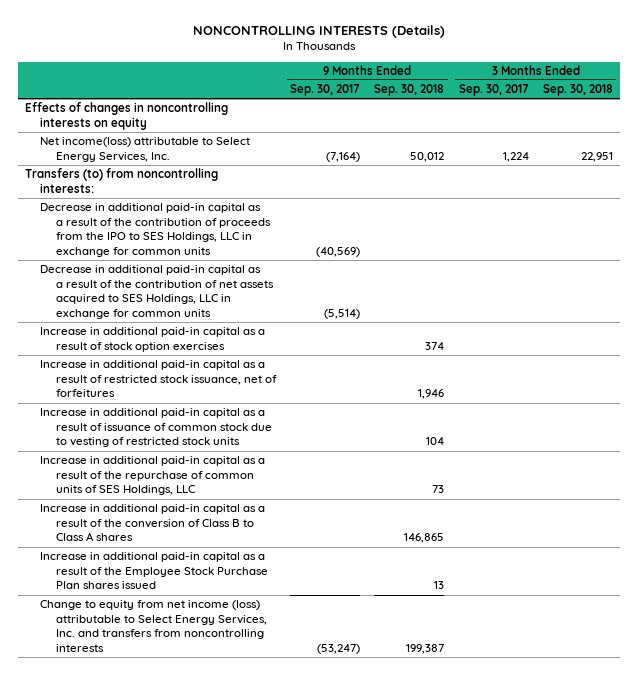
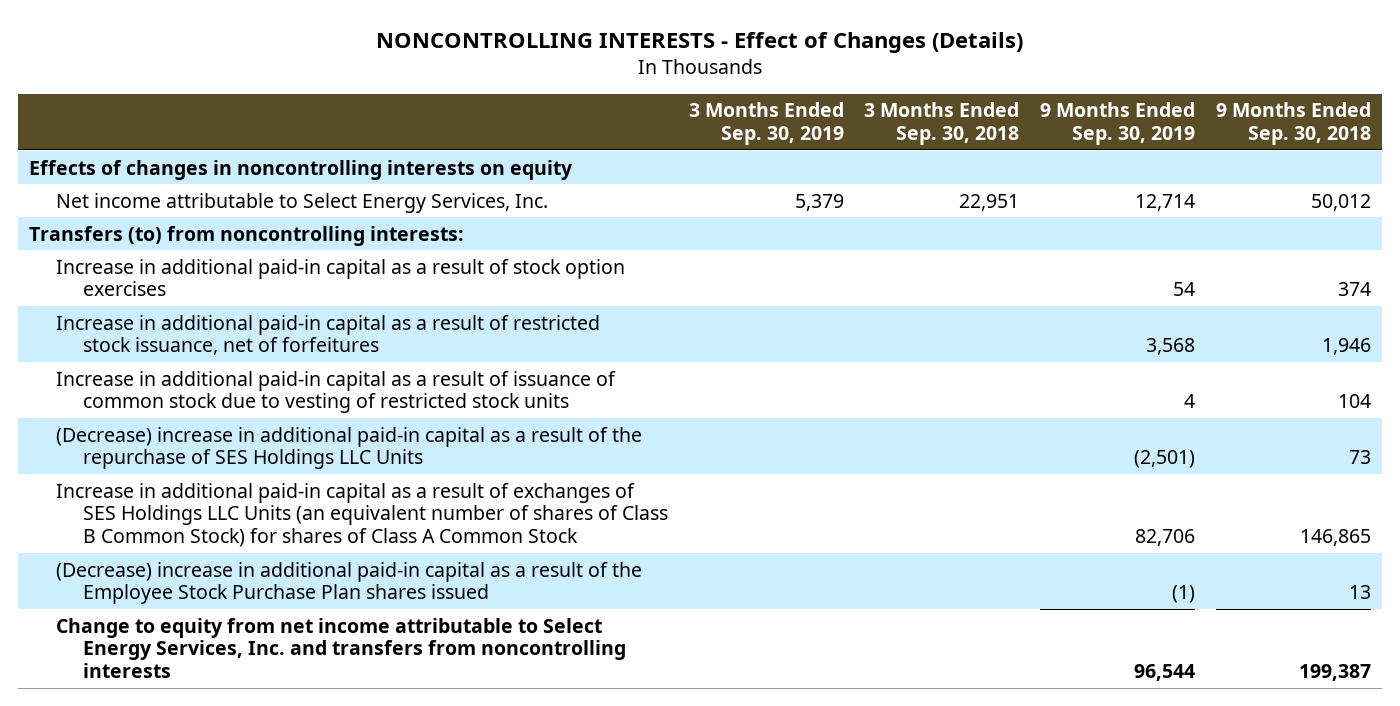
[192,25,445,39] NONCONTROLLING INTERESTS (Details) -> [375,32,1023,54] NONCONTROLLING INTERESTS - Effect of Changes (Details)
[290,84,361,97] Sep. 30, 2017 -> none
[458,84,529,97] Sep. 30, 2017 -> none
none -> [688,102,844,146] 3 Months Ended Sep. 30, 2019
none -> [1040,102,1196,146] 9 Months Ended Sep. 30, 2019
[40,137,251,162] Net income(loss) attributable to Select Energy Services, Inc. -> [55,192,548,213] Net income attributable to Select Energy Services, Inc.
[40,203,272,258] Decrease in additional paid-in capital as a result of the contribution of proceeds from the IPO to SES Holdings, LLC in exchange for common units -> none
[40,265,275,320] Decrease in additional paid-in capital as a result of the contribution of net assets acquired to SES Holdings, LLC in exchange for common units -> none
[40,456,266,496] Increase in additional paid-in capital as a result of the repurchase of common units of SES Holdings, LLC -> [55,426,642,470] (Decrease) increase in additional paid-in capital as a result of the repurchase of SES Holdings LLC Units
[40,504,266,542] Increase in additional paid-in capital as a result of the conversion of Class B to Class A shares -> [55,482,668,548] Increase in additional paid-in capital as a result of exchanges of SES Holdings LLC Units (an equivalent number of shares of Class B Common Stock) for shares of Class A Common Stock
[40,552,269,590] Increase in additional paid-in capital as a result of the Employee Stock Purchase Plan shares issued -> [55,561,642,605] (Decrease) increase in additional paid-in capital as a result of the Employee Stock Purchase Plan shares issued
[40,600,268,653] Change to equity from net income (loss) attributable to Select Energy Services, Inc. and transfers from noncontrolling interests -> [55,617,626,679] Change to equity from net income attributable to Select Energy Services, Inc. and transfers from noncontrolling interests

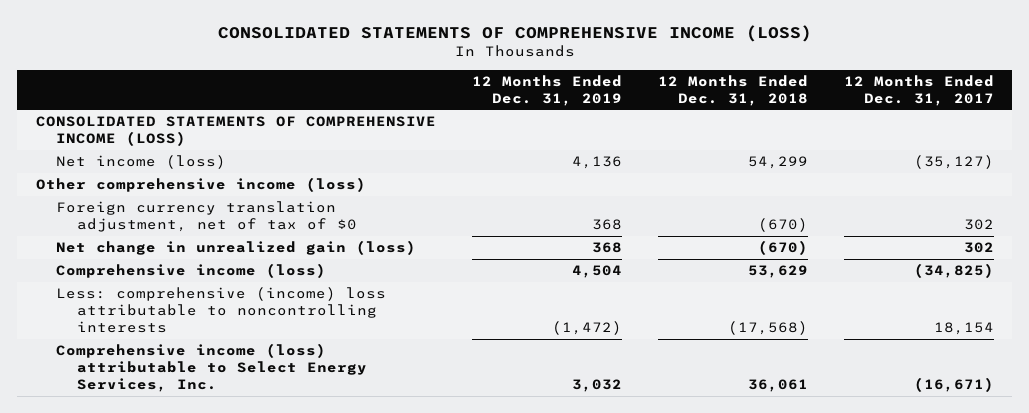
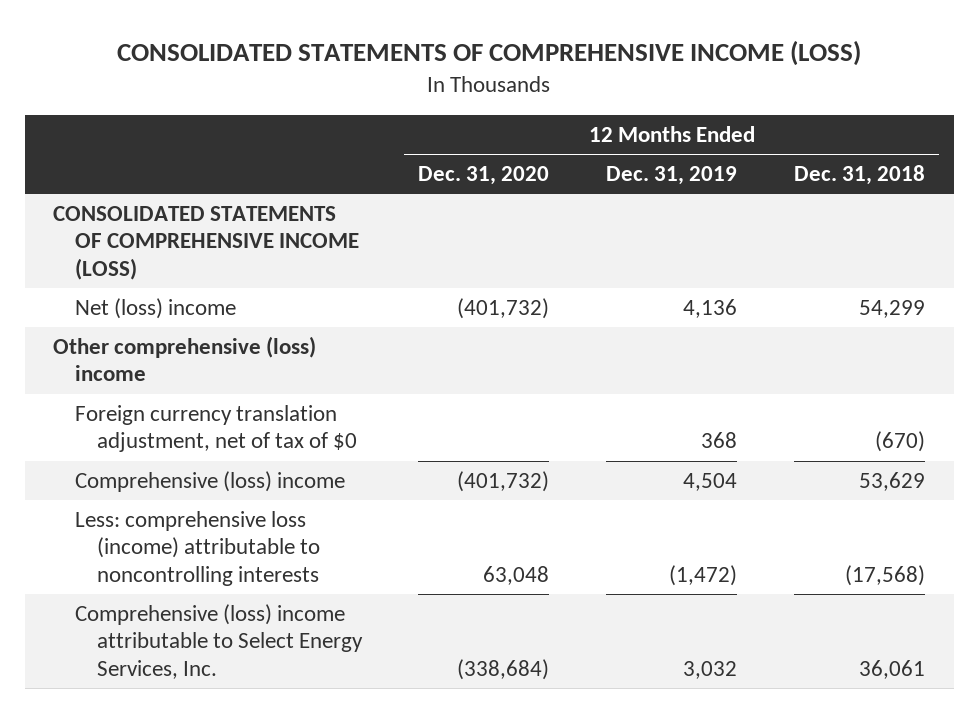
[843,74,994,106] 12 Months Ended Dec. 31, 2017 -> none
none -> [418,166,550,186] Dec. 31, 2020
[56,155,227,170] Net income (loss) -> [74,298,236,320] Net (loss) income
[35,177,366,193] Other comprehensive income (loss) -> [53,336,317,382] Other comprehensive (loss) income
[56,240,417,256] Net change in unrealized gain (loss) -> none
[56,263,327,279] Comprehensive income (loss) -> [74,471,345,493] Comprehensive (loss) income
[56,287,387,333] Less: comprehensive (income) loss attributable to noncontrolling interests -> [74,511,320,586] Less: comprehensive loss (income) attributable to noncontrolling interests
[56,343,368,392] Comprehensive income (loss) attributable to Select Energy Services, Inc. -> [74,604,363,679] Comprehensive (loss) income attributable to Select Energy Services, Inc.

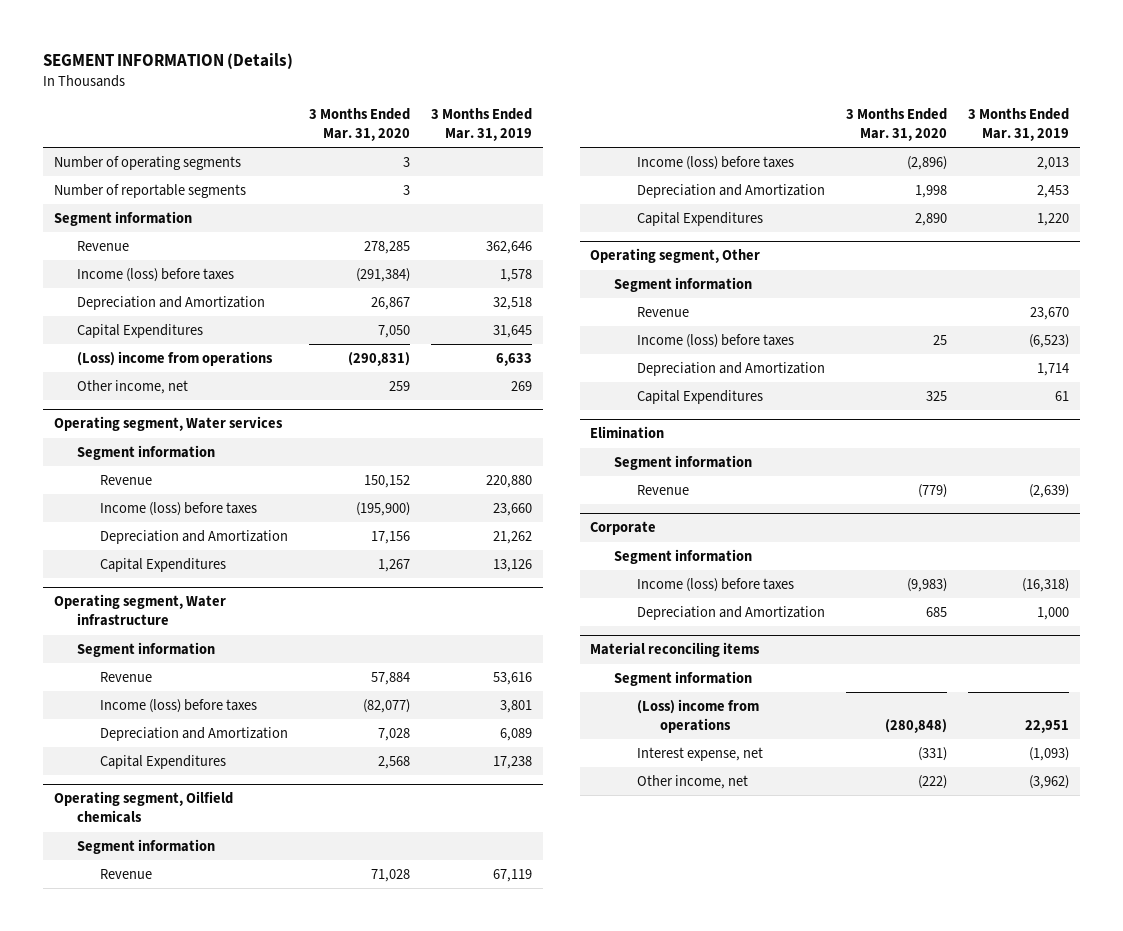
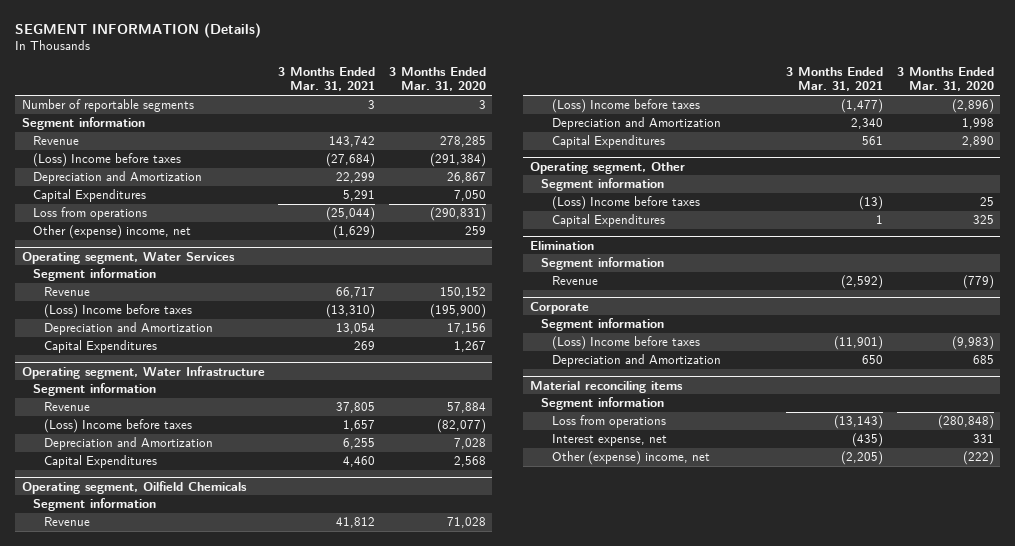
[431,108,533,142] 3 Months Ended Mar. 31, 2019 -> none
none -> [278,67,376,92] 3 Months Ended Mar. 31, 2021
[53,155,241,170] Number of operating segments -> none
[76,267,234,282] Income (loss) before taxes -> [32,153,181,168] (Loss) Income before taxes
[76,350,273,366] (Loss) income from operations -> [32,207,147,221] Loss from operations
[76,379,188,394] Other income, net -> [32,225,191,240] Other (expense) income, net
[53,416,283,432] Operating segment, Water services -> [21,251,235,264] Operating segment, Water Services
[99,501,257,516] Income (loss) before taxes -> [44,304,193,319] (Loss) Income before taxes
[53,594,226,627] Operating segment, Water infrastructure -> [21,365,265,379] Operating segment, Water Infrastructure
[99,698,257,713] Income (loss) before taxes -> [44,419,193,434] (Loss) Income before taxes
[53,791,233,824] Operating segment, Oilfield chemicals -> [21,480,247,494] Operating segment, Oilfield Chemicals
[636,155,794,170] Income (loss) before taxes -> [552,99,701,114] (Loss) Income before taxes
[636,306,689,317] Revenue -> none
[636,361,825,376] Depreciation and Amortization -> none
[636,333,794,348] Income (loss) before taxes -> [552,196,701,211] (Loss) Income before taxes
[636,577,794,592] Income (loss) before taxes -> [552,336,701,351] (Loss) Income before taxes
[636,698,759,733] (Loss) income from operations -> [552,415,667,429] Loss from operations
[917,746,947,761] (331) -> [972,434,994,444] 331
[636,774,748,789] Other income, net -> [552,451,711,466] Other (expense) income, net

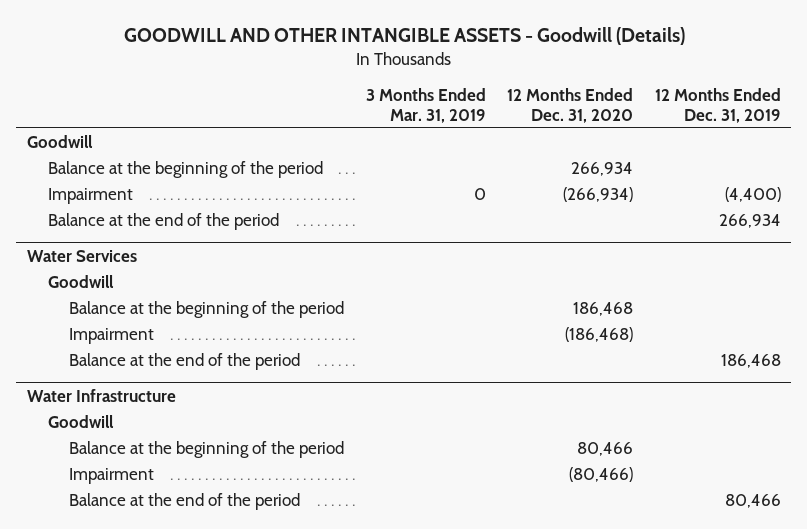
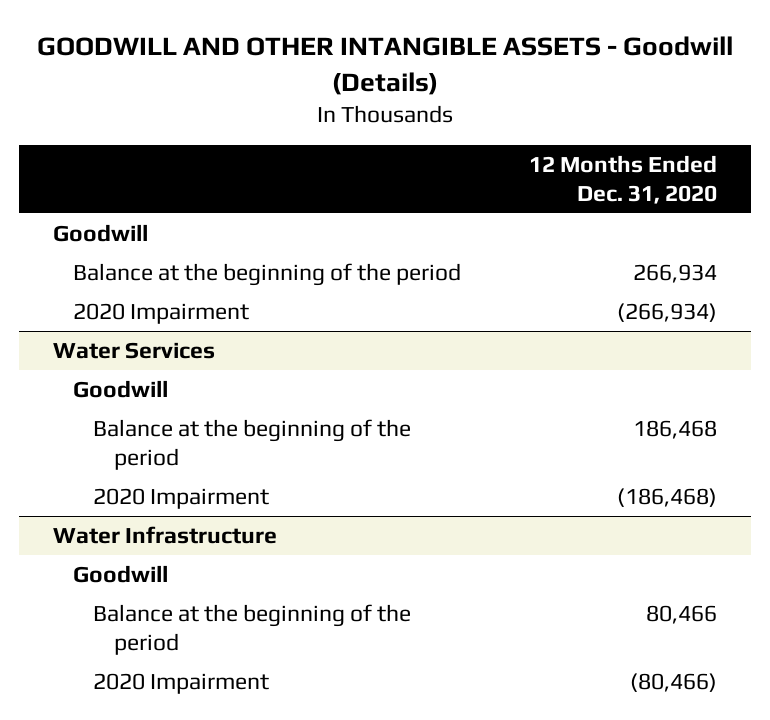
[365,87,486,123] 3 Months Ended Mar. 31, 2019 -> none
[654,87,781,123] 12 Months Ended Dec. 31, 2019 -> none
[47,212,279,230] Balance at the end of the period -> none
[47,187,133,204] Impairment -> [73,302,250,324] 2020 Impairment
[69,352,301,370] Balance at the end of the period -> none
[69,327,155,344] Impairment -> [93,487,270,509] 2020 Impairment
[69,492,301,510] Balance at the end of the period -> none
[69,467,155,484] Impairment -> [93,672,270,694] 2020 Impairment

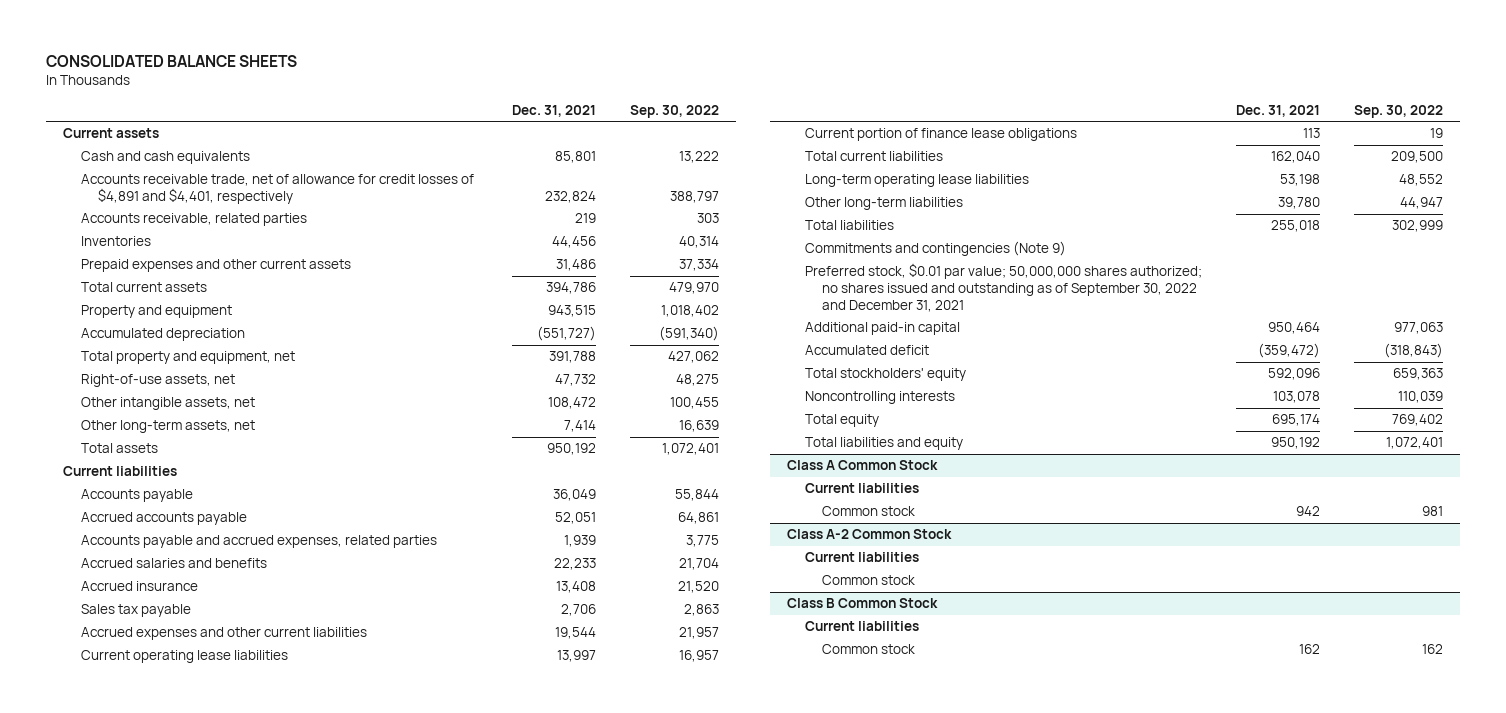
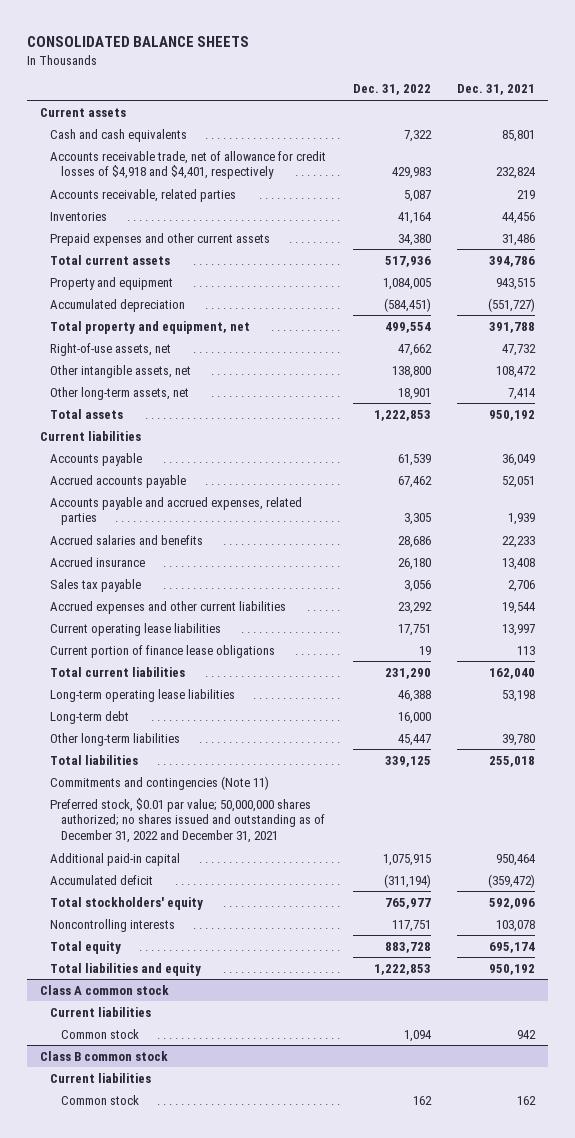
[629,105,719,119] Sep. 30, 2022 -> none
none -> [352,84,431,96] Dec. 31, 2022
[80,174,474,204] Accounts receivable trade, net of allowance for credit losses of $4,891 and $4,401, respectively -> [50,150,327,180] Accounts receivable trade, net of allowance for credit losses of $4,918 and $4,401, respectively
none -> [50,710,130,724] Long-term debt
[804,241,1066,257] Commitments and contingencies (Note 9) -> [50,775,270,790] Commitments and contingencies (Note 11)
[804,263,1202,312] Preferred stock, $0.01 par value; 50,000,000 shares authorized; no shares issued and outstanding as of September 30, 2022 and December 31, 2021 -> [50,797,325,843] Preferred stock, $0.01 par value; 50,000,000 shares authorized; no shares issued and outstanding as of December 31, 2022 and December 31, 2021
[786,460,938,471] Class A Common Stock -> [39,984,169,995] Class A common stock
[786,529,952,540] Class A-2 Common Stock -> none
[804,552,919,563] Current liabilities -> none
[822,575,916,586] Common stock -> none
[786,598,938,609] Class B Common Stock -> [39,1050,168,1061] Class B common stock

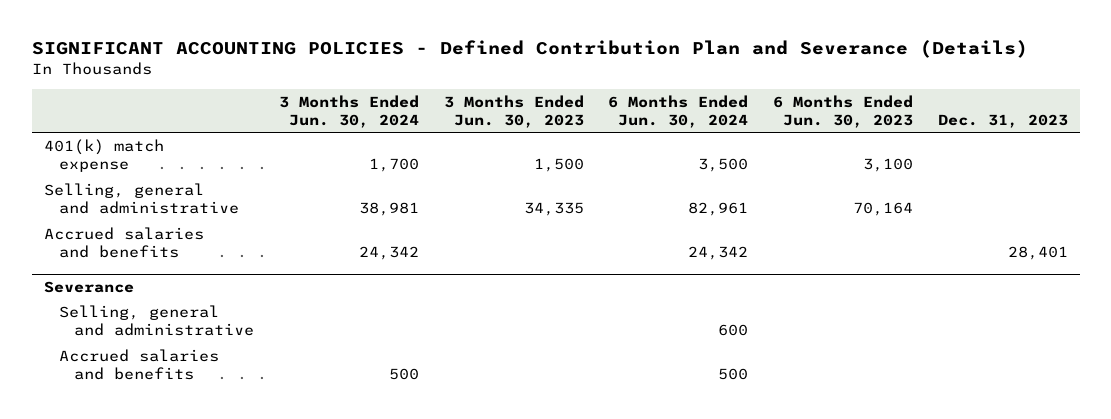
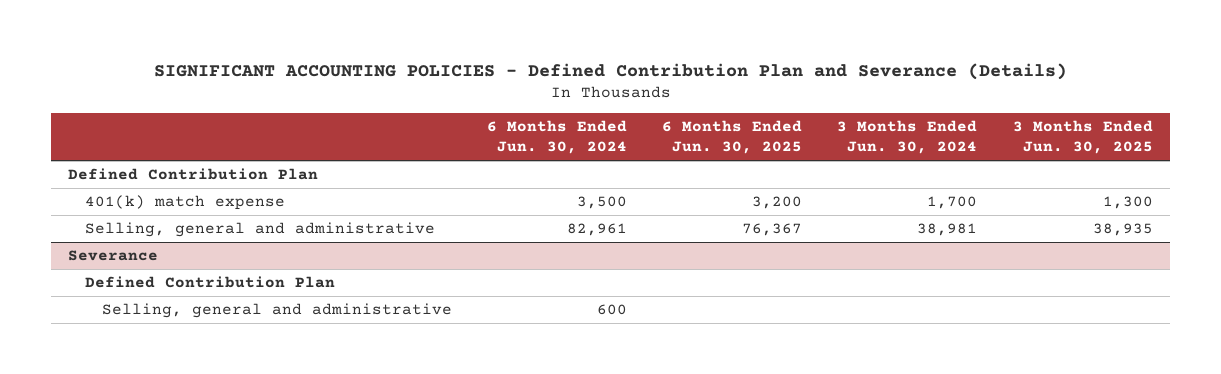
[443,94,584,129] 3 Months Ended Jun. 30, 2023 -> none
[772,94,913,129] 6 Months Ended Jun. 30, 2023 -> none
[937,114,1068,129] Dec. 31, 2023 -> none
none -> [662,120,803,155] 6 Months Ended Jun. 30, 2025
none -> [1012,120,1153,155] 3 Months Ended Jun. 30, 2025
none -> [68,168,319,181] Defined Contribution Plan
[43,226,204,259] Accrued salaries and benefits -> none
none -> [85,276,336,289] Defined Contribution Plan
[59,348,220,381] Accrued salaries and benefits -> none

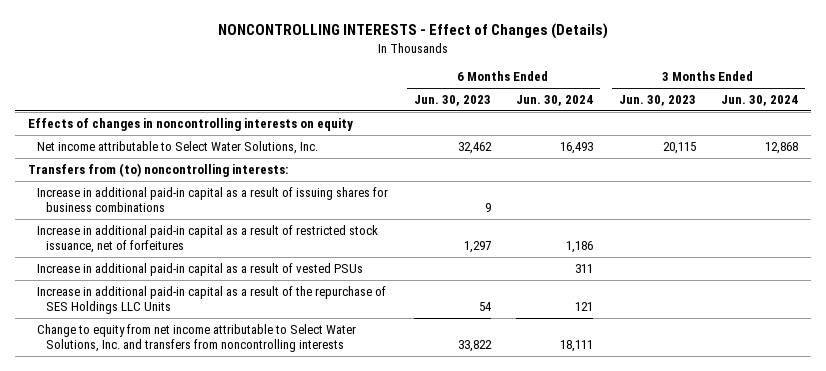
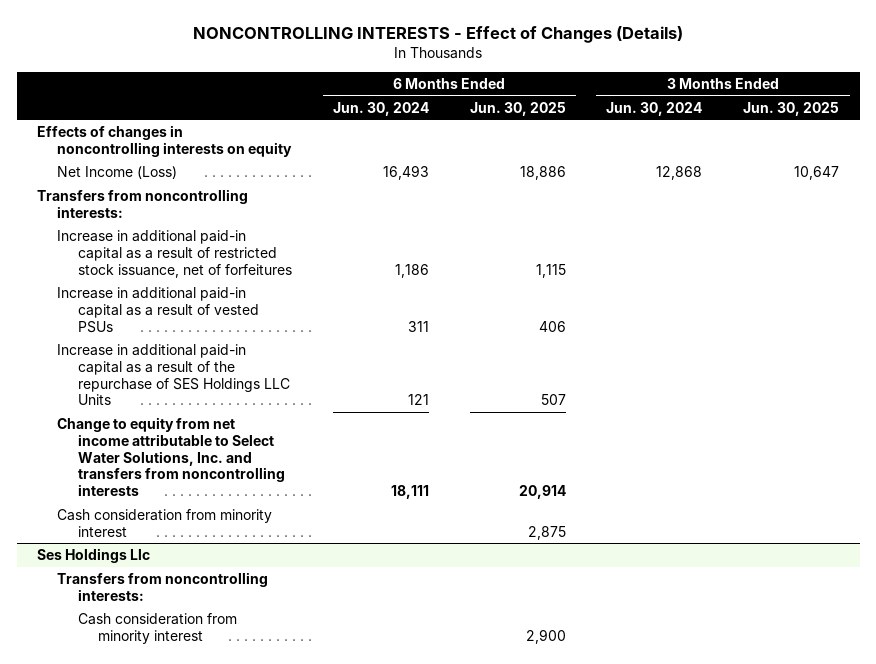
[413,95,491,107] Jun. 30, 2023 -> none
[618,95,696,107] Jun. 30, 2023 -> none
none -> [469,101,566,116] Jun. 30, 2025
none -> [743,101,840,116] Jun. 30, 2025
[37,186,389,213] Increase in additional paid-in capital as a result of issuing shares for business combinations -> none
[37,140,319,154] Net income attributable to Select Water Solutions, Inc. -> [57,166,178,180] Net Income (Loss)
[27,162,288,177] Transfers from (to) noncontrolling interests: -> [37,189,249,218] Transfers from noncontrolling interests:
none -> [57,509,273,537] Cash consideration from minority interest
none -> [37,548,151,564] Ses Holdings Llc
none -> [57,572,269,601] Transfers from noncontrolling interests:
none -> [77,613,237,644] Cash consideration from minority interest

